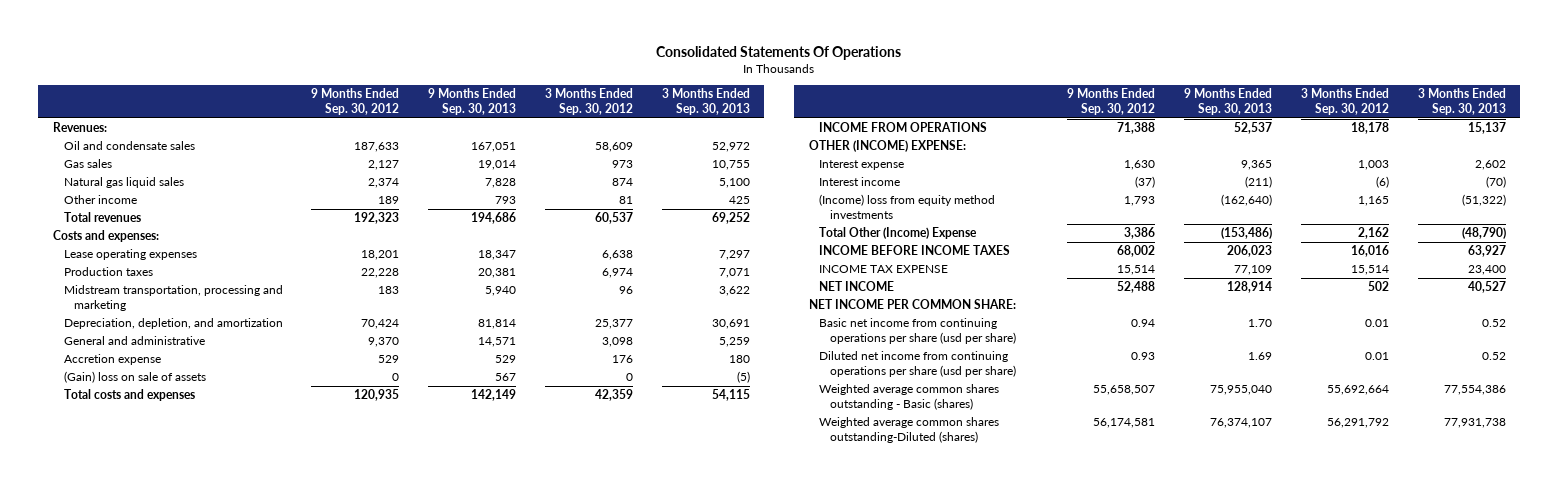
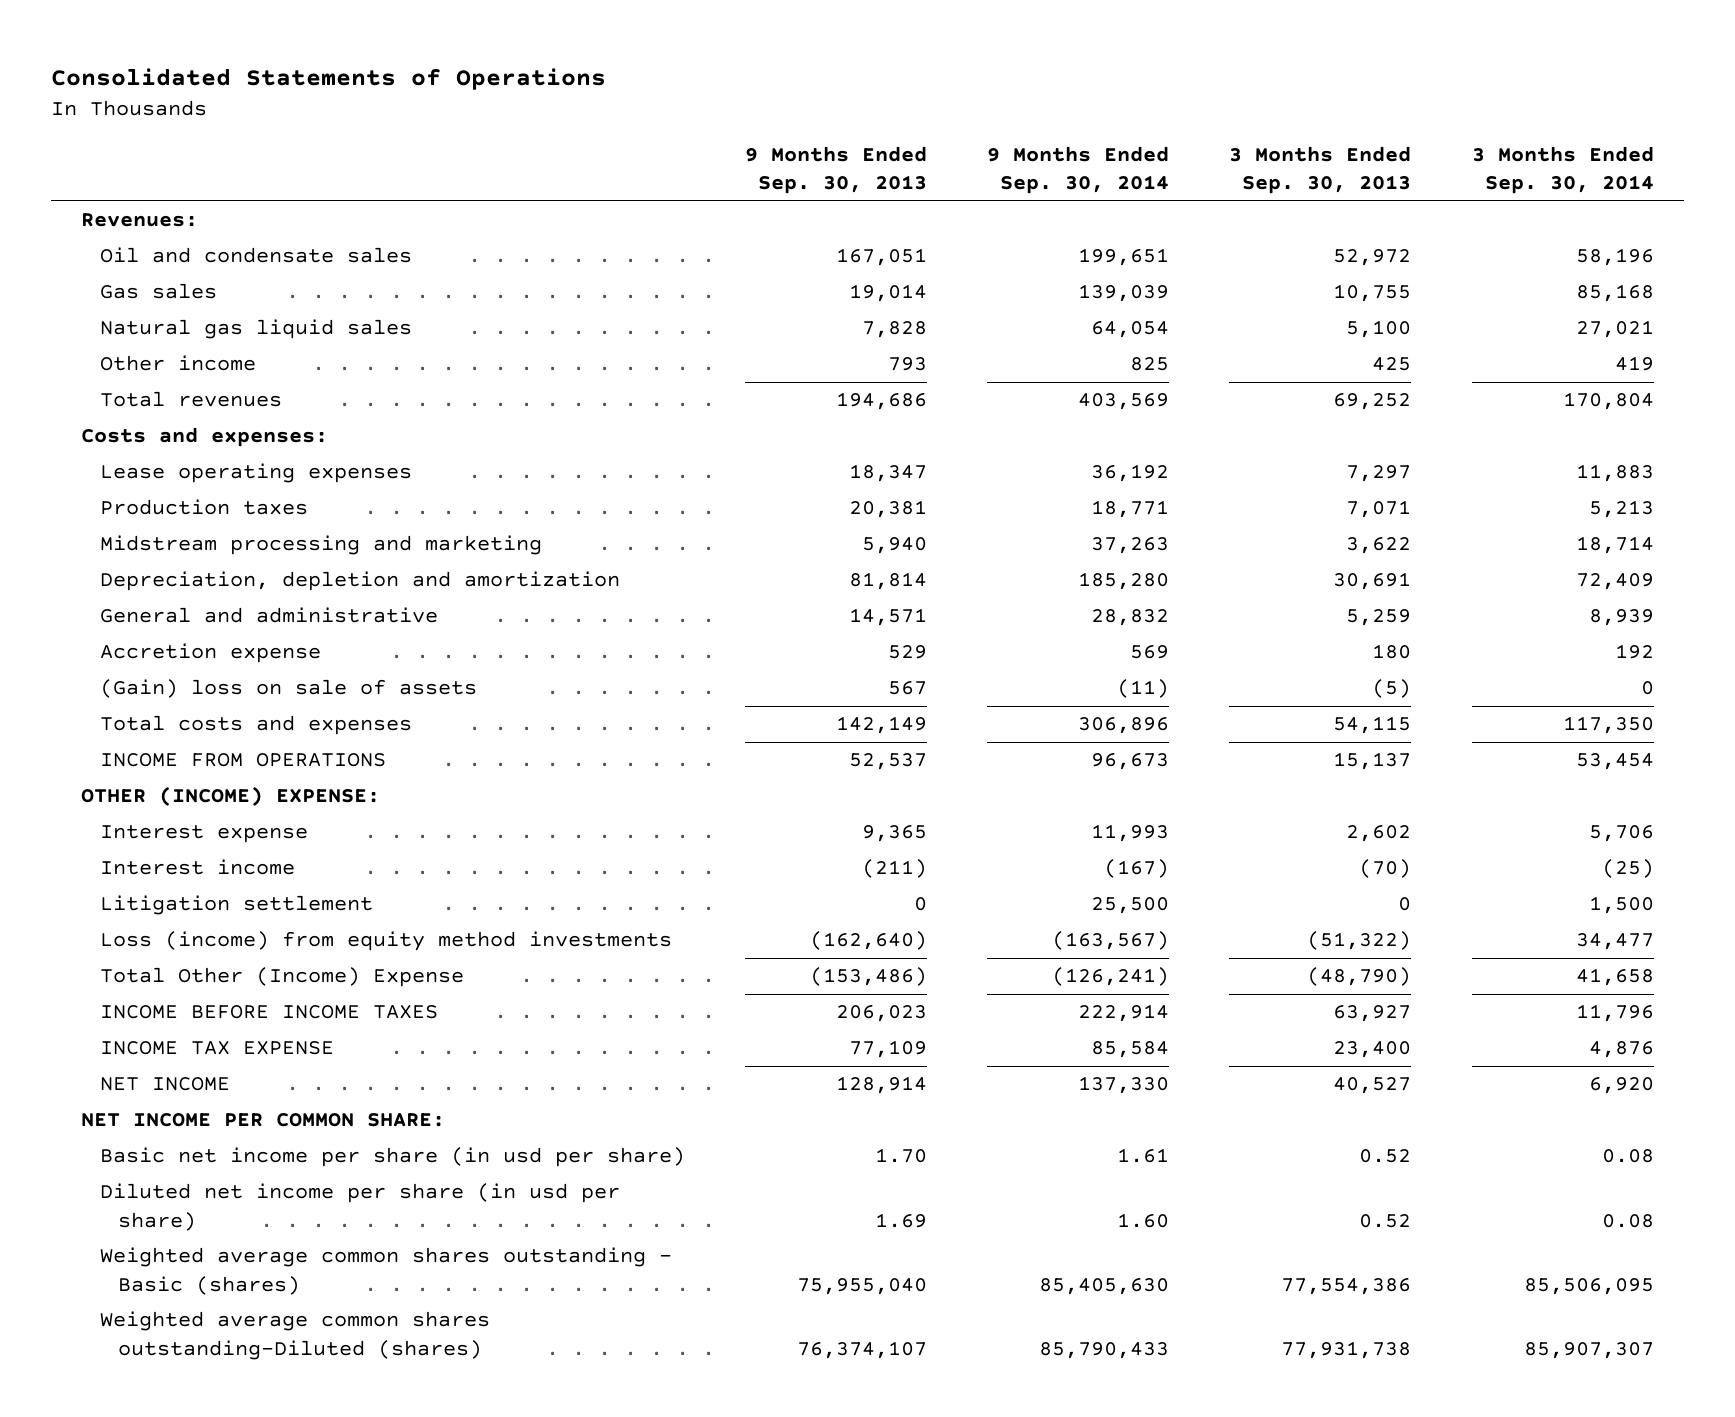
[656,45,902,60] Consolidated Statements Of Operations -> [51,68,607,91] Consolidated Statements of Operations
[311,88,400,116] 9 Months Ended Sep. 30, 2012 -> none
[545,88,634,116] 3 Months Ended Sep. 30, 2012 -> none
none -> [987,146,1170,195] 9 Months Ended Sep. 30, 2014
none -> [1471,146,1654,195] 3 Months Ended Sep. 30, 2014
[63,285,283,312] Midstream transportation, processing and marketing -> [99,535,542,556] Midstream processing and marketing
[63,318,283,330] Depreciation, depletion, and amortization -> [99,571,620,592] Depreciation, depletion and amortization
none -> [99,895,373,916] Litigation settlement
[819,194,996,220] (Income) loss from equity method investments -> [99,931,672,952] Loss (income) from equity method investments
[819,318,1017,345] Basic net income from continuing operations per share (usd per share) -> [99,1147,685,1168] Basic net income per share (in usd per share)
[819,351,1017,378] Diluted net income from continuing operations per share (usd per share) -> [99,1183,620,1231] Diluted net income per share (in usd per share)

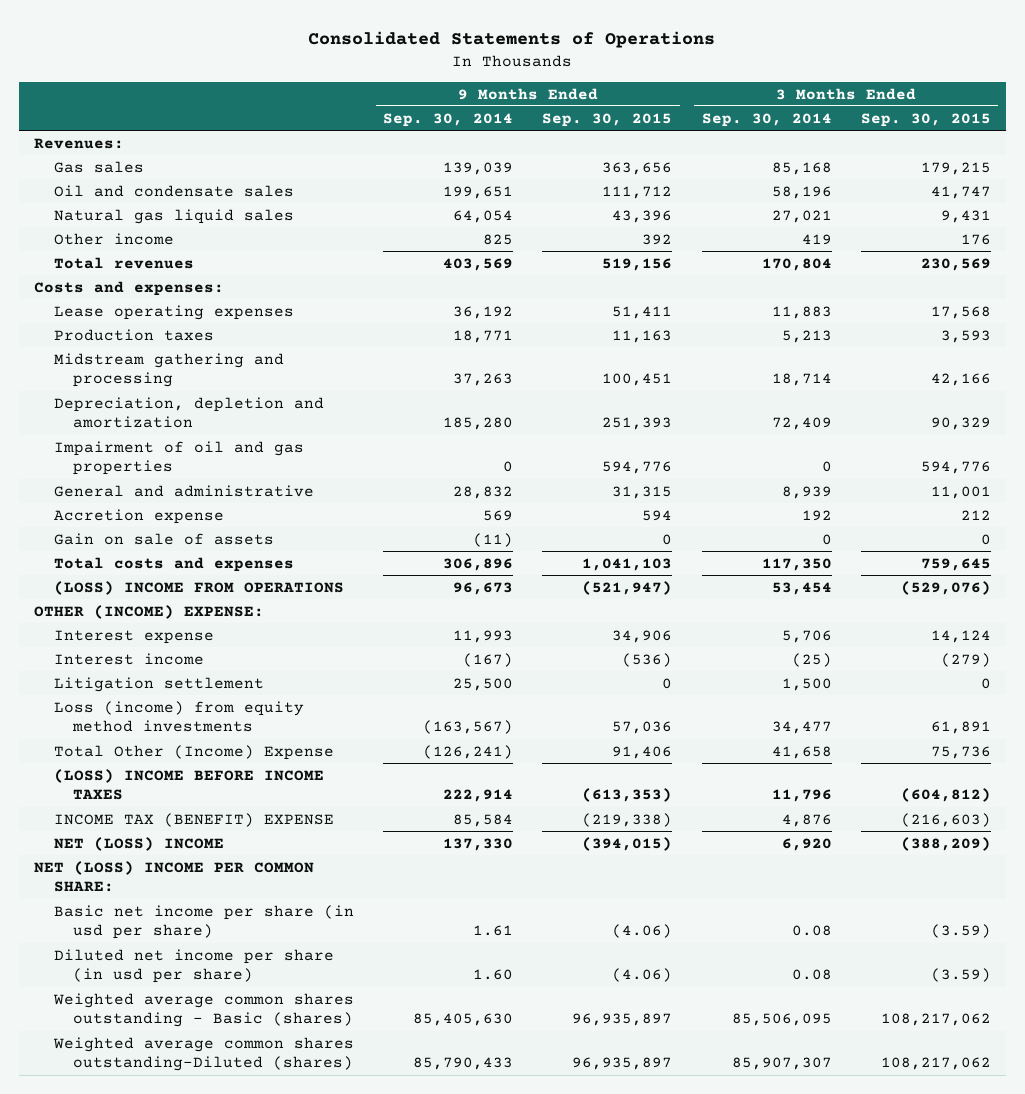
[744,146,927,195] 9 Months Ended Sep. 30, 2013 -> none
[1229,146,1412,195] 3 Months Ended Sep. 30, 2013 -> none
none -> [542,112,673,127] Sep. 30, 2015
none -> [861,112,992,127] Sep. 30, 2015
[99,247,412,264] Oil and condensate sales -> [53,184,294,197] Oil and condensate sales
[99,535,542,556] Midstream processing and marketing -> [53,352,284,388] Midstream gathering and processing
none -> [53,440,304,476] Impairment of oil and gas properties
[99,679,477,699] (Gain) loss on sale of assets -> [53,532,274,545] Gain on sale of assets
[99,753,386,768] INCOME FROM OPERATIONS -> [53,580,344,595] (LOSS) INCOME FROM OPERATIONS
[99,1005,438,1020] INCOME BEFORE INCOME TAXES -> [53,768,324,801] (LOSS) INCOME BEFORE INCOME TAXES
[99,1041,334,1056] INCOME TAX EXPENSE -> [53,812,334,827] INCOME TAX (BENEFIT) EXPENSE
[99,1077,230,1092] NET INCOME -> [53,836,224,851] NET (LOSS) INCOME
[81,1113,446,1128] NET INCOME PER COMMON SHARE: -> [33,860,314,893] NET (LOSS) INCOME PER COMMON SHARE:

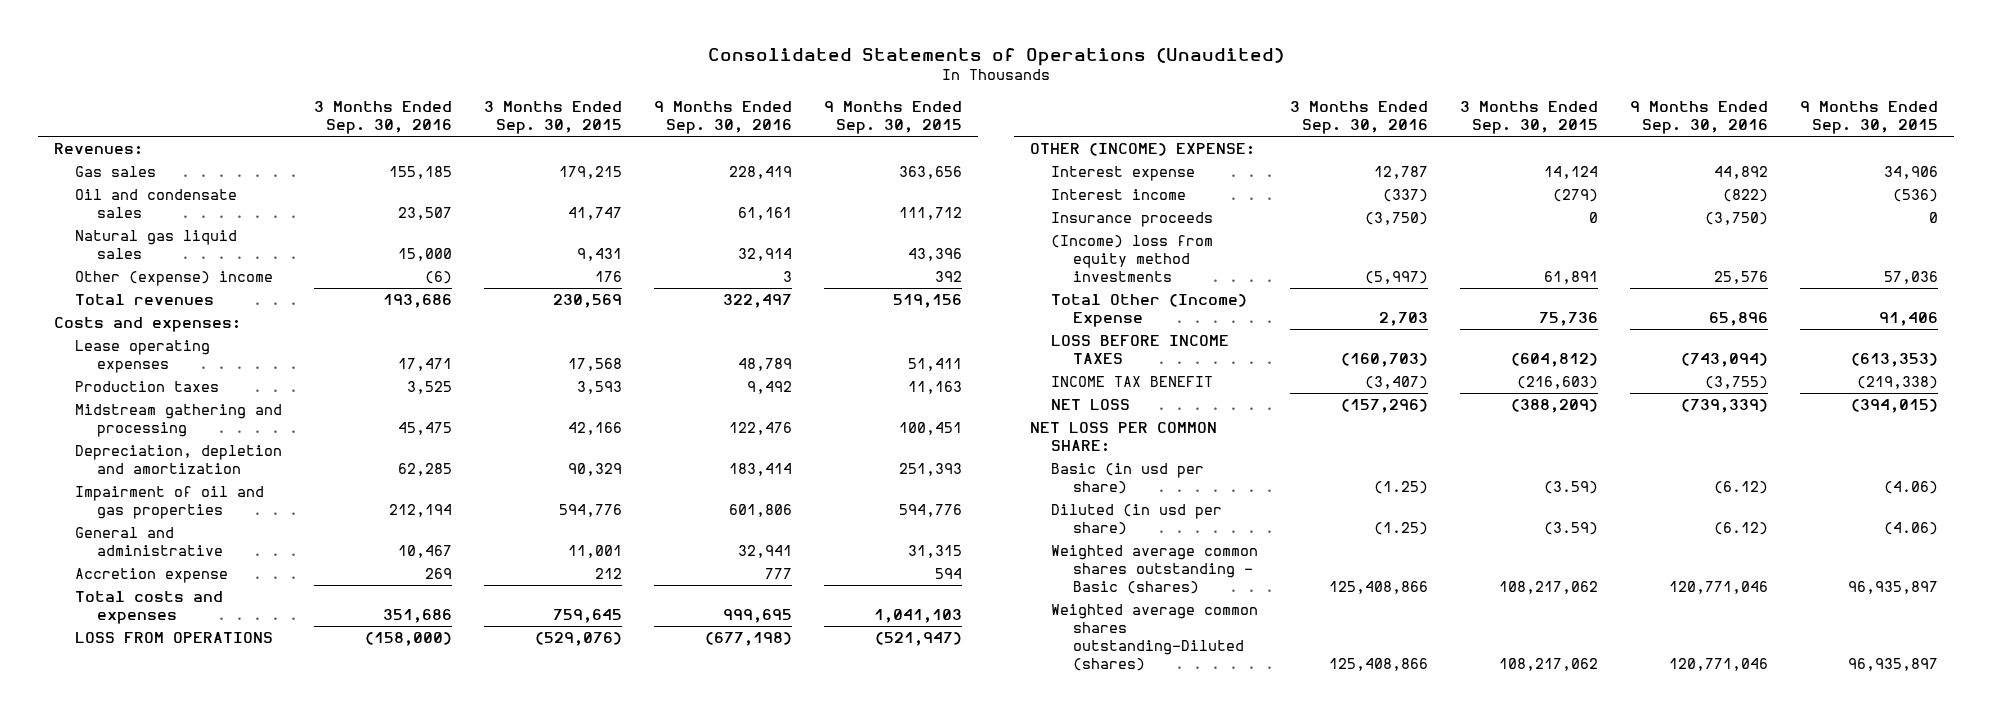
[308,31,716,49] Consolidated Statements of Operations -> [708,47,1285,66] Consolidated Statements of Operations (Unaudited)
[382,112,513,127] Sep. 30, 2014 -> none
[701,112,832,127] Sep. 30, 2014 -> none
none -> [314,101,453,135] 3 Months Ended Sep. 30, 2016
none -> [653,101,792,135] 9 Months Ended Sep. 30, 2016
[53,232,174,245] Other income -> [75,271,274,287] Other (expense) income
[53,532,274,545] Gain on sale of assets -> none
[53,580,344,595] (LOSS) INCOME FROM OPERATIONS -> [75,632,274,644] LOSS FROM OPERATIONS
[53,676,264,692] Litigation settlement -> none
none -> [1051,212,1214,228] Insurance proceeds
[53,700,304,733] Loss (income) from equity method investments -> [1051,235,1214,283] (Income) loss from equity method investments
[53,768,324,801] (LOSS) INCOME BEFORE INCOME TAXES -> [1051,335,1230,365] LOSS BEFORE INCOME TAXES
[53,812,334,827] INCOME TAX (BENEFIT) EXPENSE -> [1051,376,1214,388] INCOME TAX BENEFIT
[53,836,224,851] NET (LOSS) INCOME -> [1051,399,1131,411] NET LOSS
[33,860,314,893] NET (LOSS) INCOME PER COMMON SHARE: -> [1030,422,1218,453] NET LOSS PER COMMON SHARE:
[53,904,354,940] Basic net income per share (in usd per share) -> [1051,463,1205,495] Basic (in usd per share)
[53,948,334,984] Diluted net income per share (in usd per share) -> [1051,504,1223,536] Diluted (in usd per share)

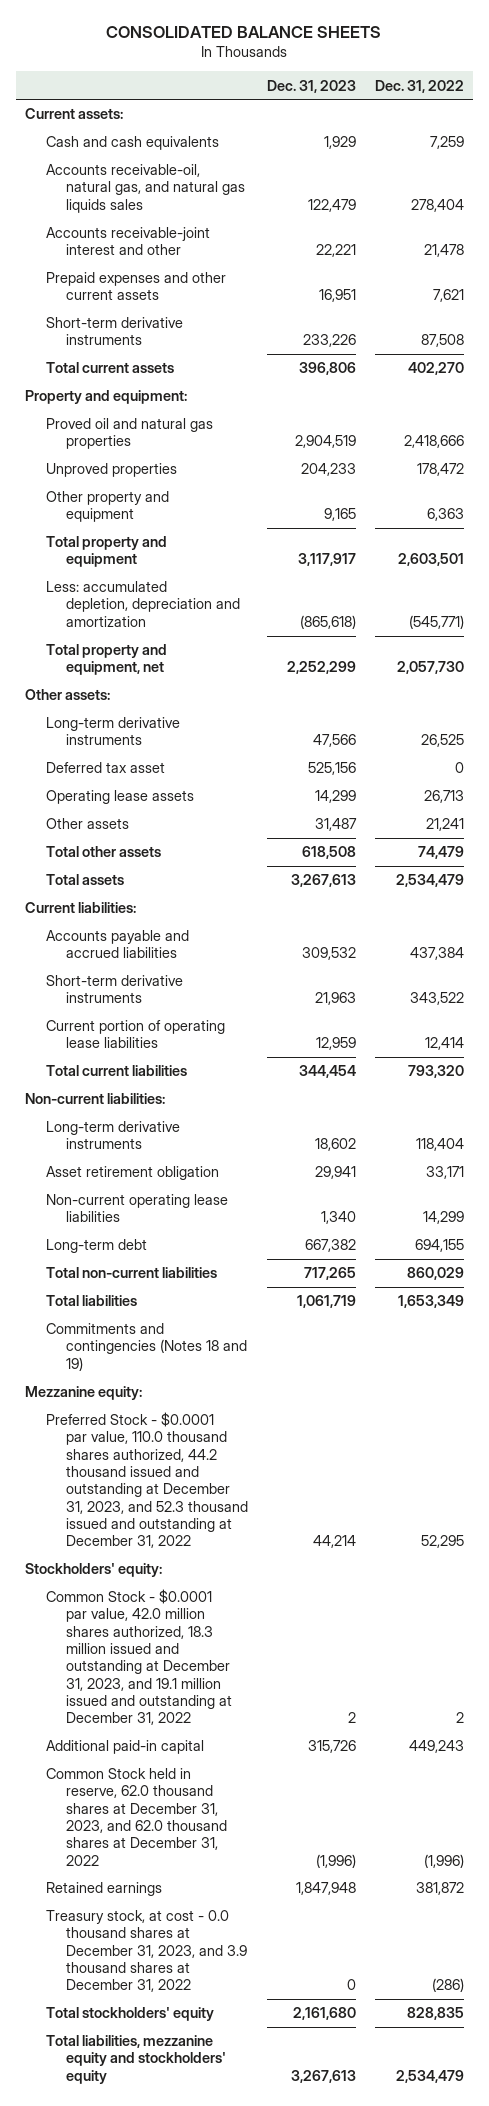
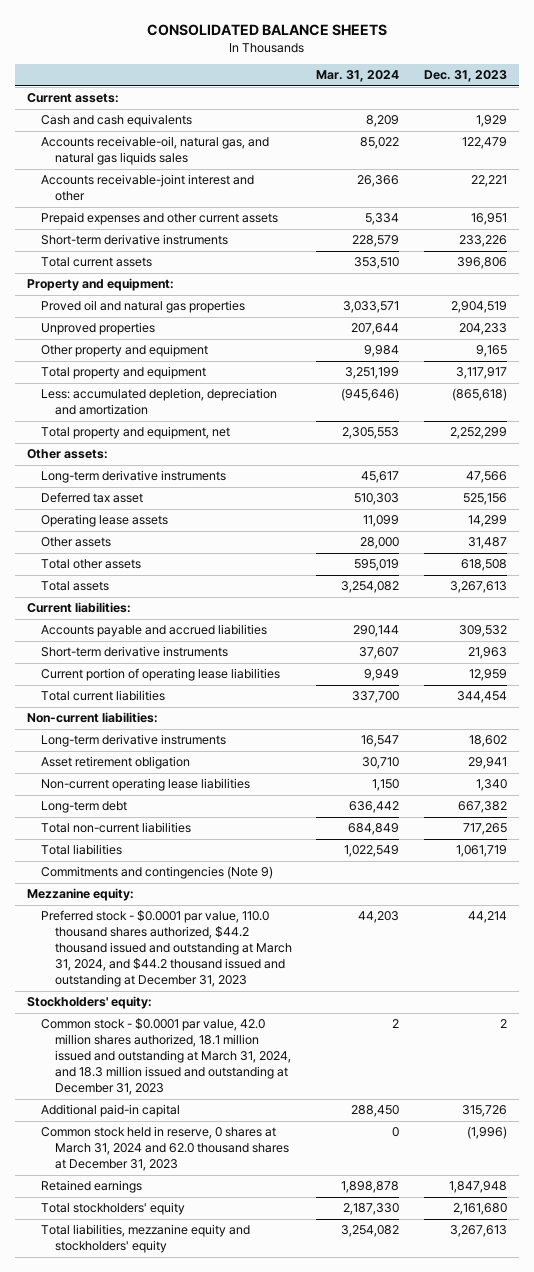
[374,79,464,93] Dec. 31, 2022 -> none
none -> [316,70,400,83] Mar. 31, 2024
[45,1323,248,1371] Commitments and contingencies (Notes 18 and 19) -> [41,866,274,880] Commitments and contingencies (Note 9)
[45,1412,249,1549] Preferred Stock - $0.0001 par value, 110.0 thousand shares authorized, 44.2 thousand issued and outstanding at December 31, 2023, and 52.3 thousand issued and outstanding at December 31, 2022 -> [41,910,293,988] Preferred stock - $0.0001 par value, 110.0 thousand shares authorized, $44.2 thousand issued and outstanding at March 31, 2024, and $44.2 thousand issued and outstanding at December 31, 2023
[45,1589,233,1726] Common Stock - $0.0001 par value, 42.0 million shares authorized, 18.3 million issued and outstanding at December 31, 2023, and 19.1 million issued and outstanding at December 31, 2022 -> [41,1018,292,1096] Common stock - $0.0001 par value, 42.0 million shares authorized, 18.1 million issued and outstanding at March 31, 2024, and 18.3 million issued and outstanding at December 31, 2023
[45,1768,228,1866] Common Stock held in reserve, 62.0 thousand shares at December 31, 2023, and 62.0 thousand shares at December 31, 2022 -> [41,1126,290,1172] Common stock held in reserve, 0 shares at March 31, 2024 and 62.0 thousand shares at December 31, 2023
[45,1910,248,1993] Treasury stock, at cost - 0.0 thousand shares at December 31, 2023, and 3.9 thousand shares at December 31, 2022 -> none

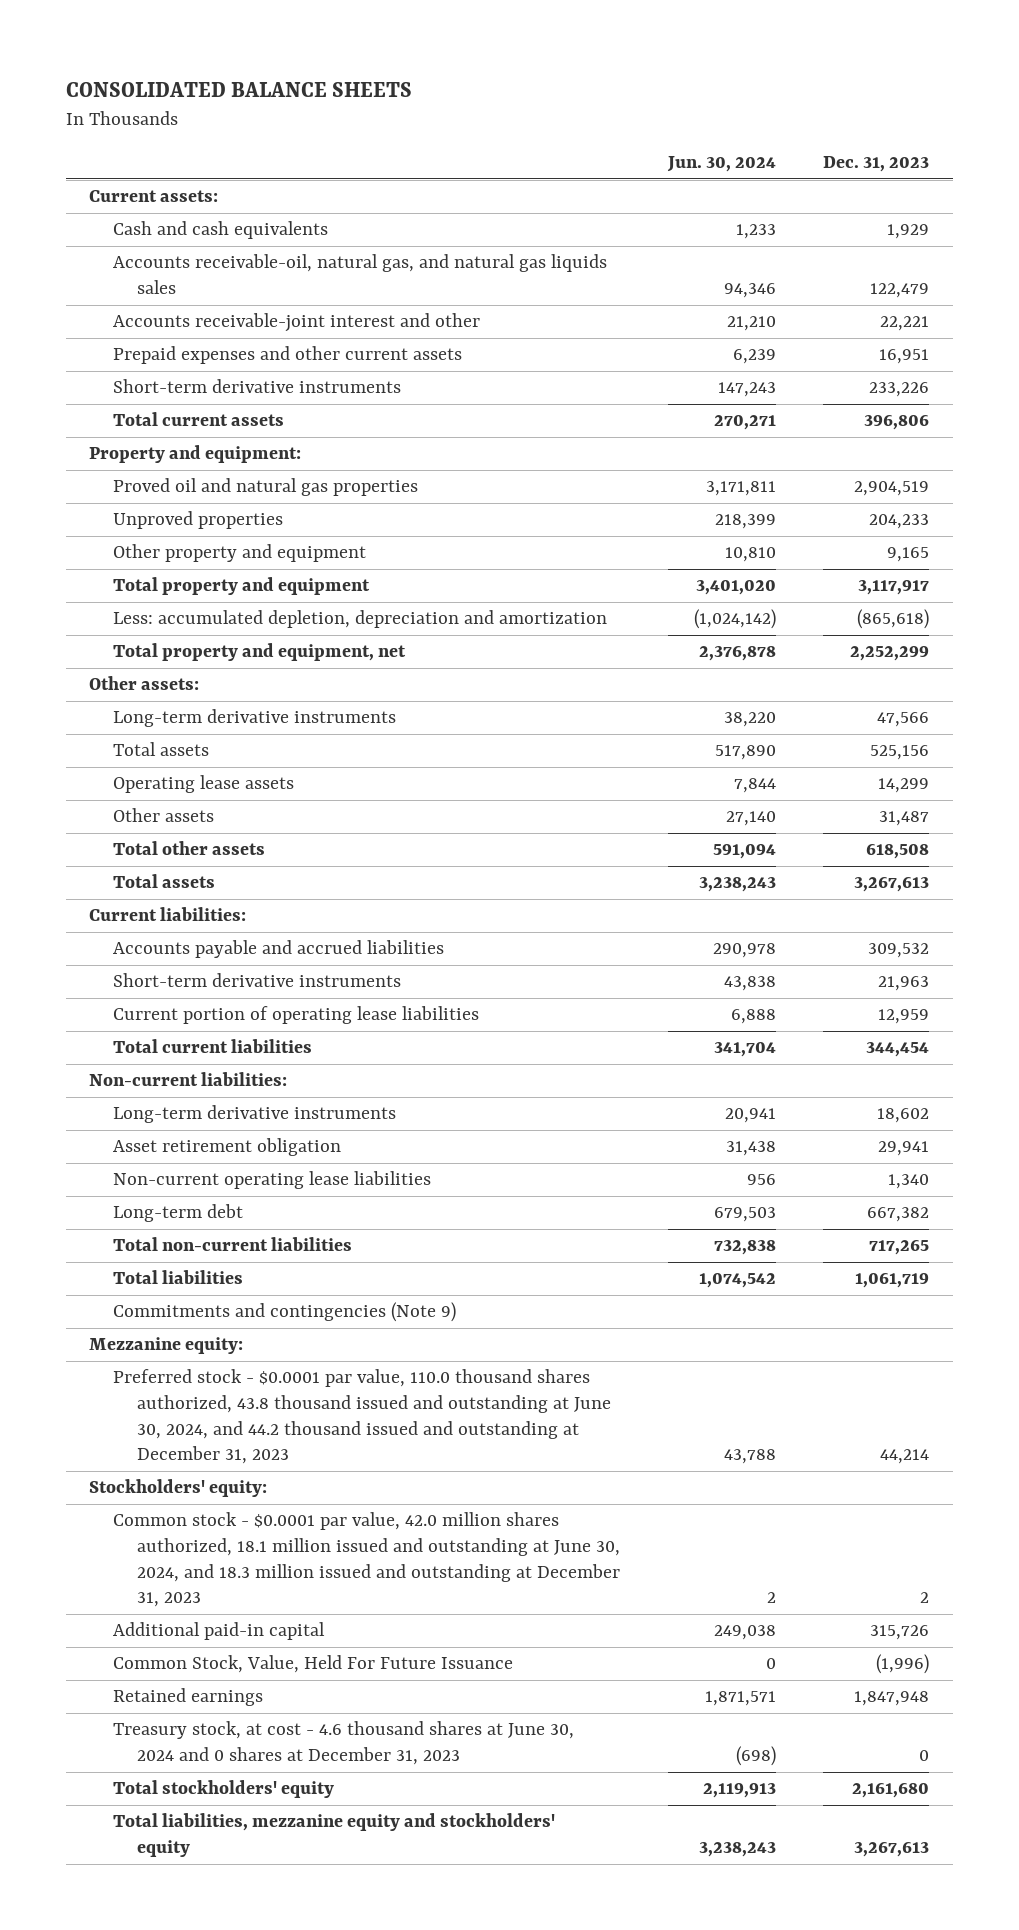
[316,70,400,83] Mar. 31, 2024 -> none
none -> [666,155,776,172] Jun. 30, 2024
[41,492,144,504] Deferred tax asset -> [113,742,210,757] Total assets
[41,910,293,988] Preferred stock - $0.0001 par value, 110.0 thousand shares authorized, $44.2 thousand issued and outstanding at March 31, 2024, and $44.2 thousand issued and outstanding at December 31, 2023 -> [113,1369,612,1465] Preferred stock - $0.0001 par value, 110.0 thousand shares authorized, 43.8 thousand issued and outstanding at June 30, 2024, and 44.2 thousand issued and outstanding at December 31, 2023
[41,1018,292,1096] Common stock - $0.0001 par value, 42.0 million shares authorized, 18.1 million issued and outstanding at March 31, 2024, and 18.3 million issued and outstanding at December 31, 2023 -> [113,1512,621,1608] Common stock - $0.0001 par value, 42.0 million shares authorized, 18.1 million issued and outstanding at June 30, 2024, and 18.3 million issued and outstanding at December 31, 2023
[41,1126,290,1172] Common stock held in reserve, 0 shares at March 31, 2024 and 62.0 thousand shares at December 31, 2023 -> [113,1655,514,1674] Common Stock, Value, Held For Future Issuance
none -> [113,1721,575,1766] Treasury stock, at cost - 4.6 thousand shares at June 30, 2024 and 0 shares at December 31, 2023

